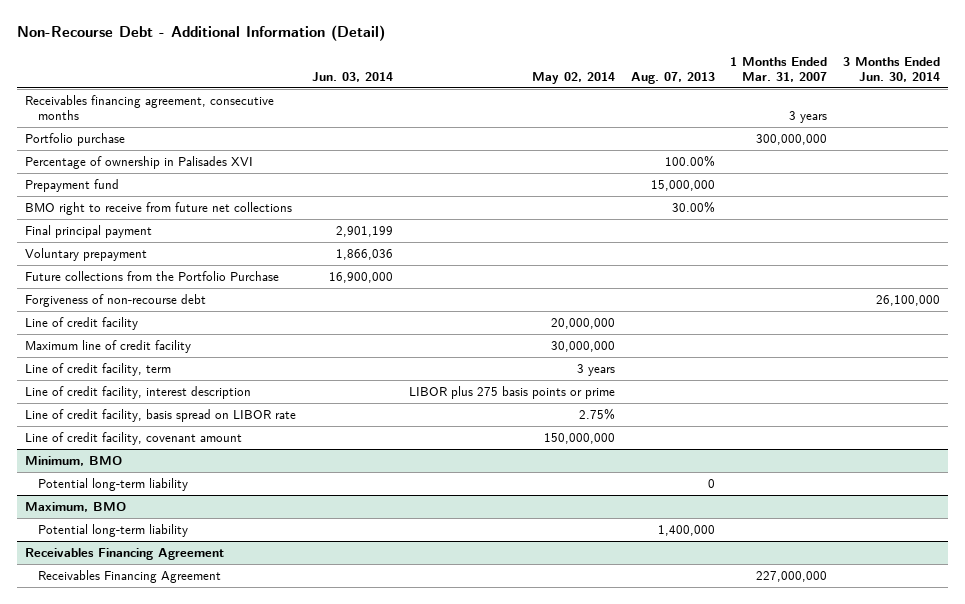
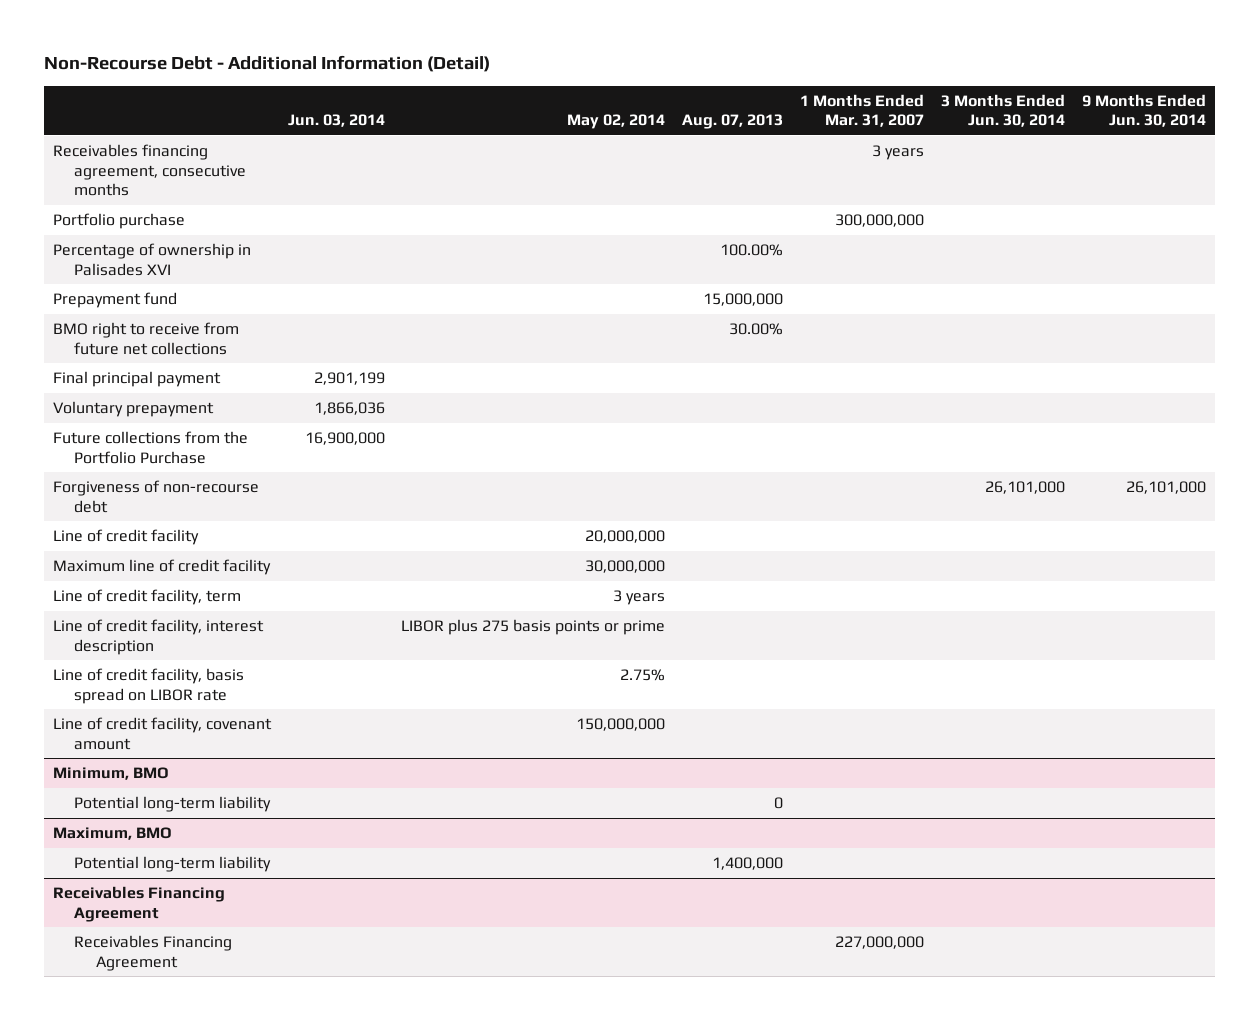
none -> [1082,93,1207,128] 9 Months Ended Jun. 30, 2014
[876,295,941,307] 26,100,000 -> [985,481,1066,495] 26,101,000

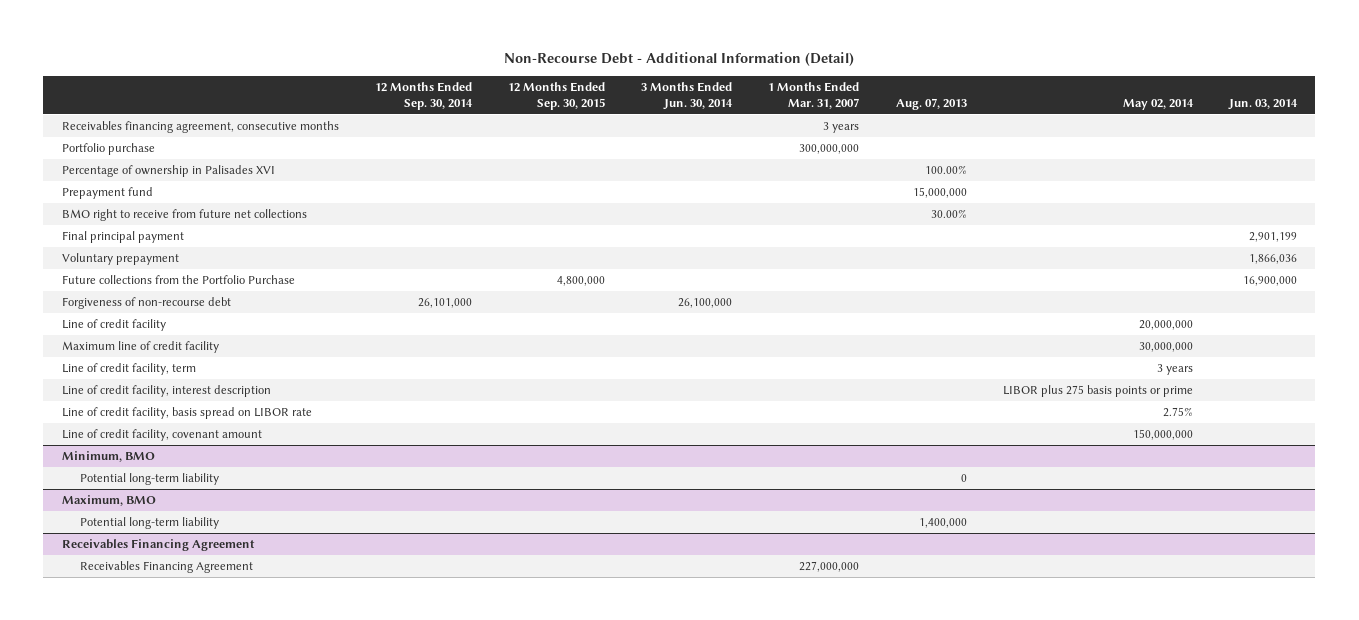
[1082,93,1207,128] 9 Months Ended Jun. 30, 2014 -> none
none -> [374,81,473,110] 12 Months Ended Sep. 30, 2014
none -> [507,81,605,110] 12 Months Ended Sep. 30, 2015
[985,481,1066,495] 26,101,000 -> [678,297,733,308] 26,100,000

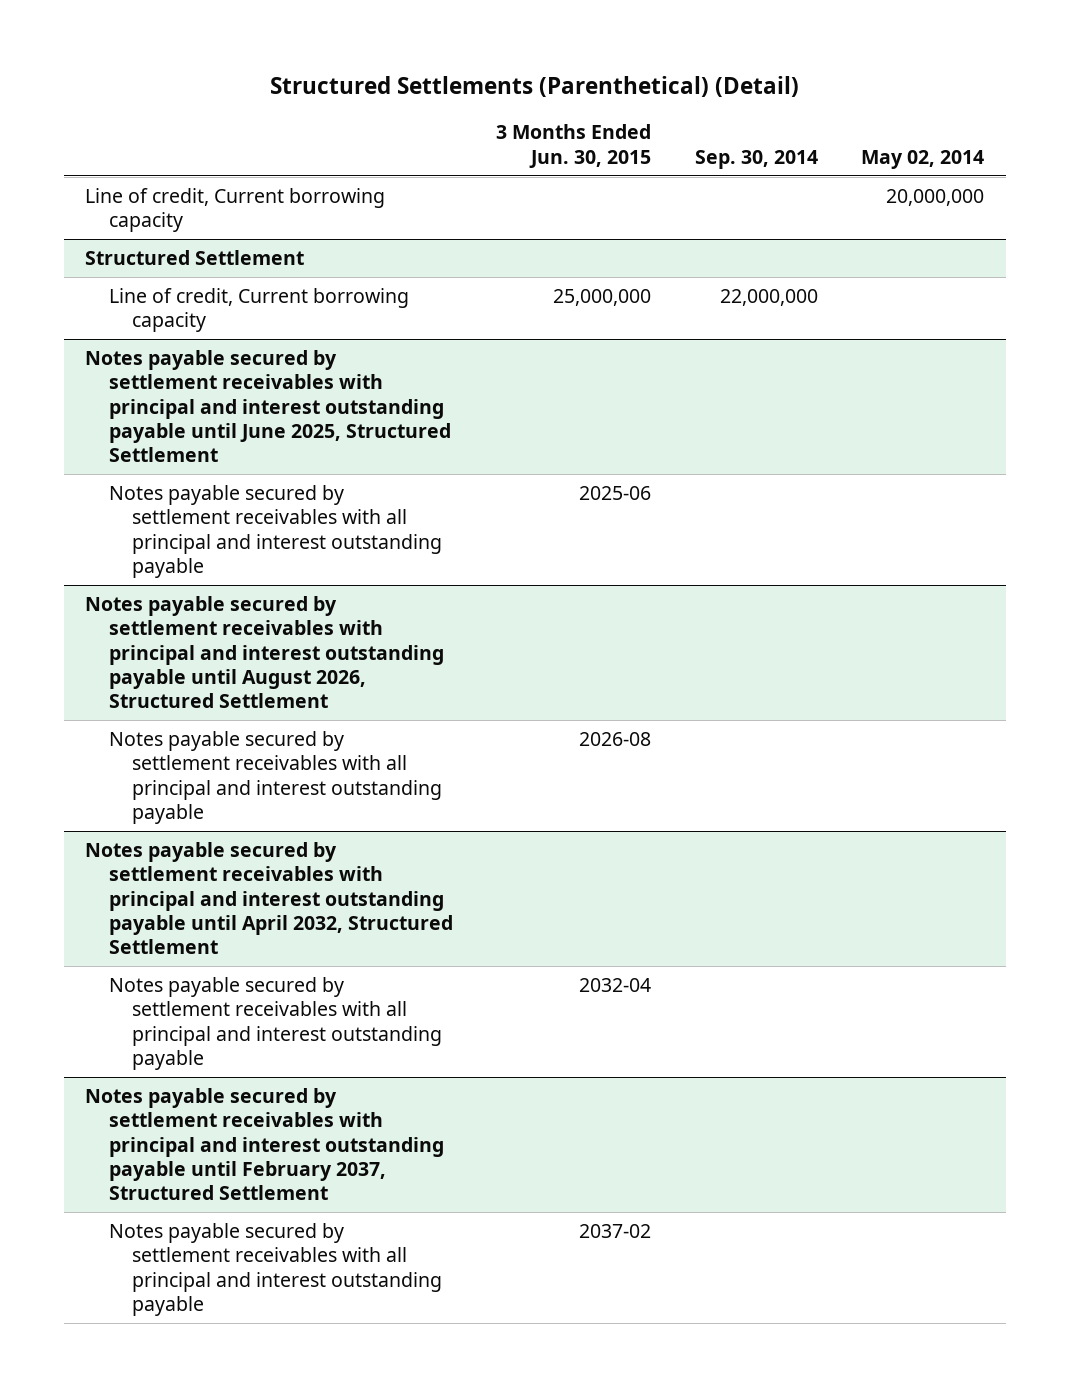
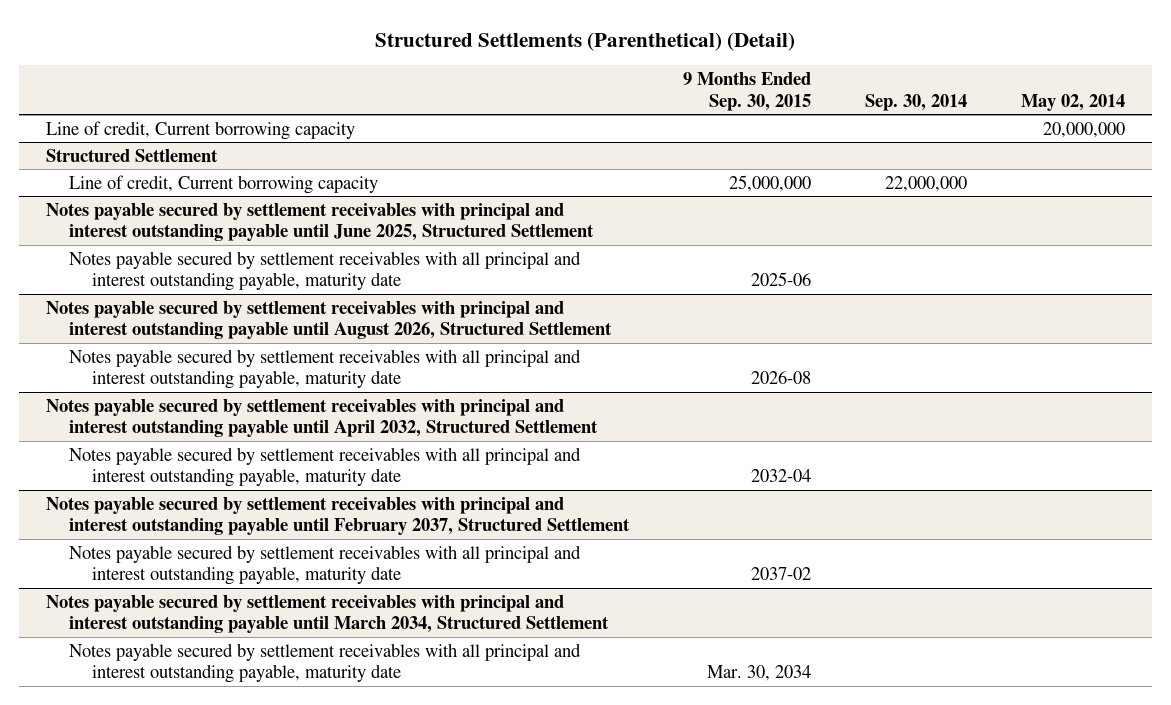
[496,124,652,168] 3 Months Ended Jun. 30, 2015 -> none
none -> [682,72,811,111] 9 Months Ended Sep. 30, 2015
[108,485,442,578] Notes payable secured by settlement receivables with all principal and interest outstanding payable -> [68,250,581,292] Notes payable secured by settlement receivables with all principal and interest outstanding payable, maturity date
[108,731,442,824] Notes payable secured by settlement receivables with all principal and interest outstanding payable -> [68,348,581,390] Notes payable secured by settlement receivables with all principal and interest outstanding payable, maturity date
[108,977,442,1070] Notes payable secured by settlement receivables with all principal and interest outstanding payable -> [68,446,581,488] Notes payable secured by settlement receivables with all principal and interest outstanding payable, maturity date
[108,1223,442,1316] Notes payable secured by settlement receivables with all principal and interest outstanding payable -> [68,544,581,586] Notes payable secured by settlement receivables with all principal and interest outstanding payable, maturity date
none -> [45,594,609,634] Notes payable secured by settlement receivables with principal and interest outstanding payable until March 2034, Structured Settlement
none -> [68,642,581,684] Notes payable secured by settlement receivables with all principal and interest outstanding payable, maturity date

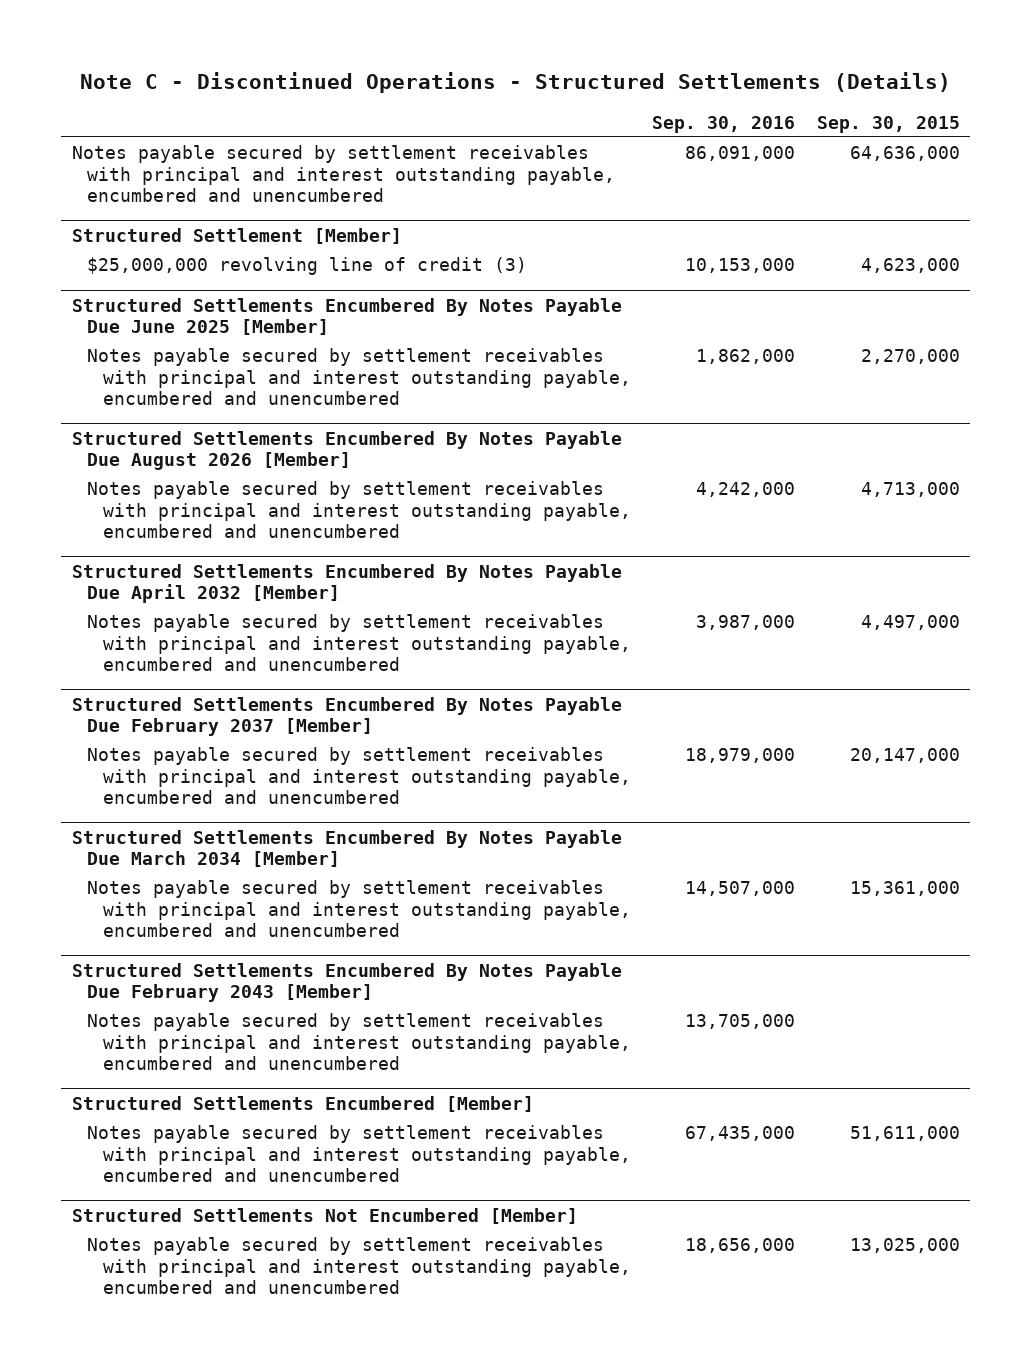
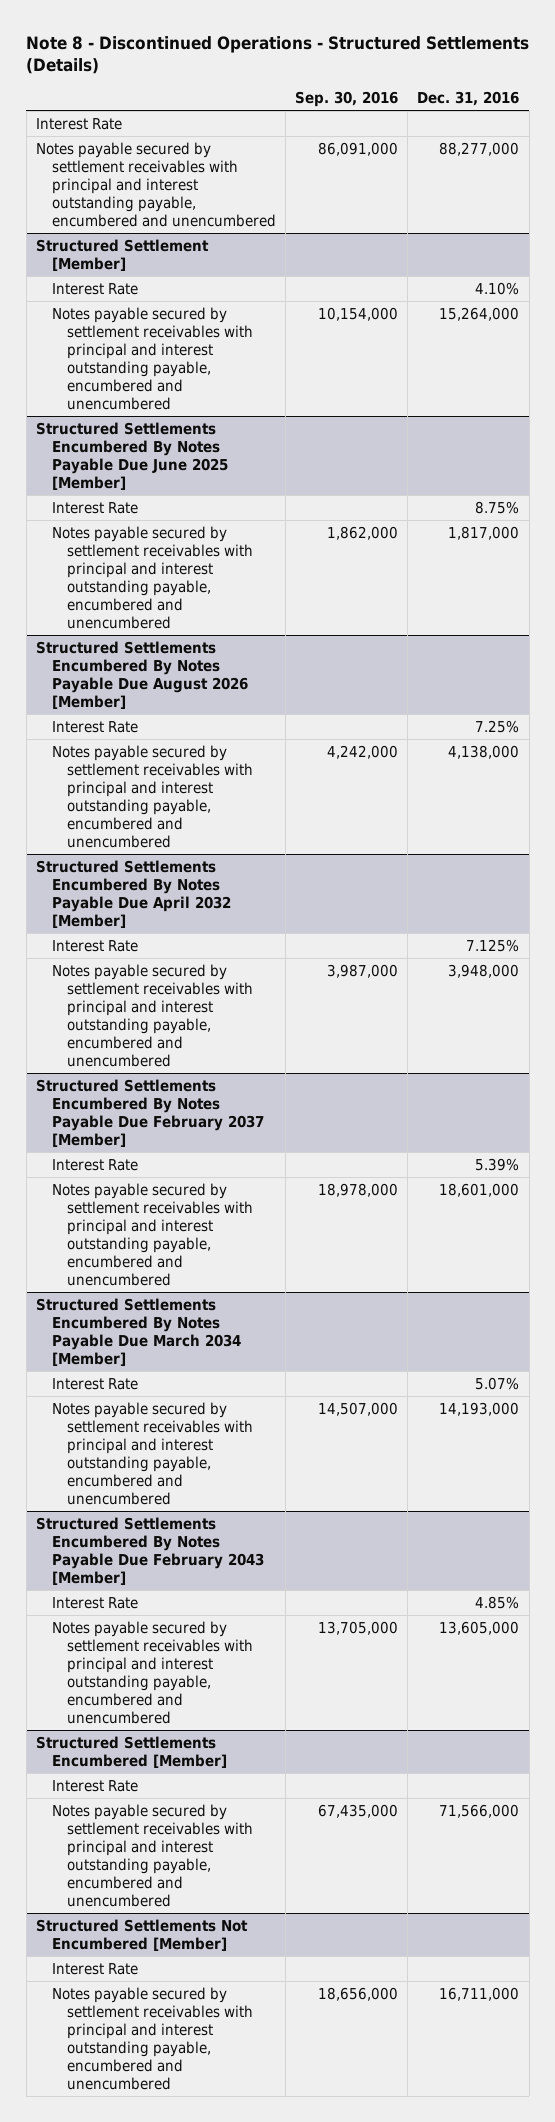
[79,72,951,94] Note C - Discontinued Operations - Structured Settlements (Details) -> [26,35,530,74] Note 8 - Discontinued Operations - Structured Settlements (Details)
[816,115,960,133] Sep. 30, 2015 -> none
none -> [417,90,520,106] Dec. 31, 2016
none -> [35,117,122,130] Interest Rate
[87,257,528,276] $25,000,000 revolving line of credit (3) -> none
none -> [51,282,138,295] Interest Rate
none -> [51,306,254,411] Notes payable secured by settlement receivables with principal and interest outstanding payable, encumbered and unencumbered
none -> [51,501,138,514] Interest Rate
none -> [51,720,138,733] Interest Rate
none -> [51,939,138,952] Interest Rate
none -> [51,1158,138,1171] Interest Rate
[685,748,796,764] 18,979,000 -> [318,1182,399,1197] 18,978,000
none -> [51,1377,138,1390] Interest Rate
none -> [51,1596,138,1609] Interest Rate
none -> [51,1779,138,1792] Interest Rate
none -> [51,1962,138,1975] Interest Rate

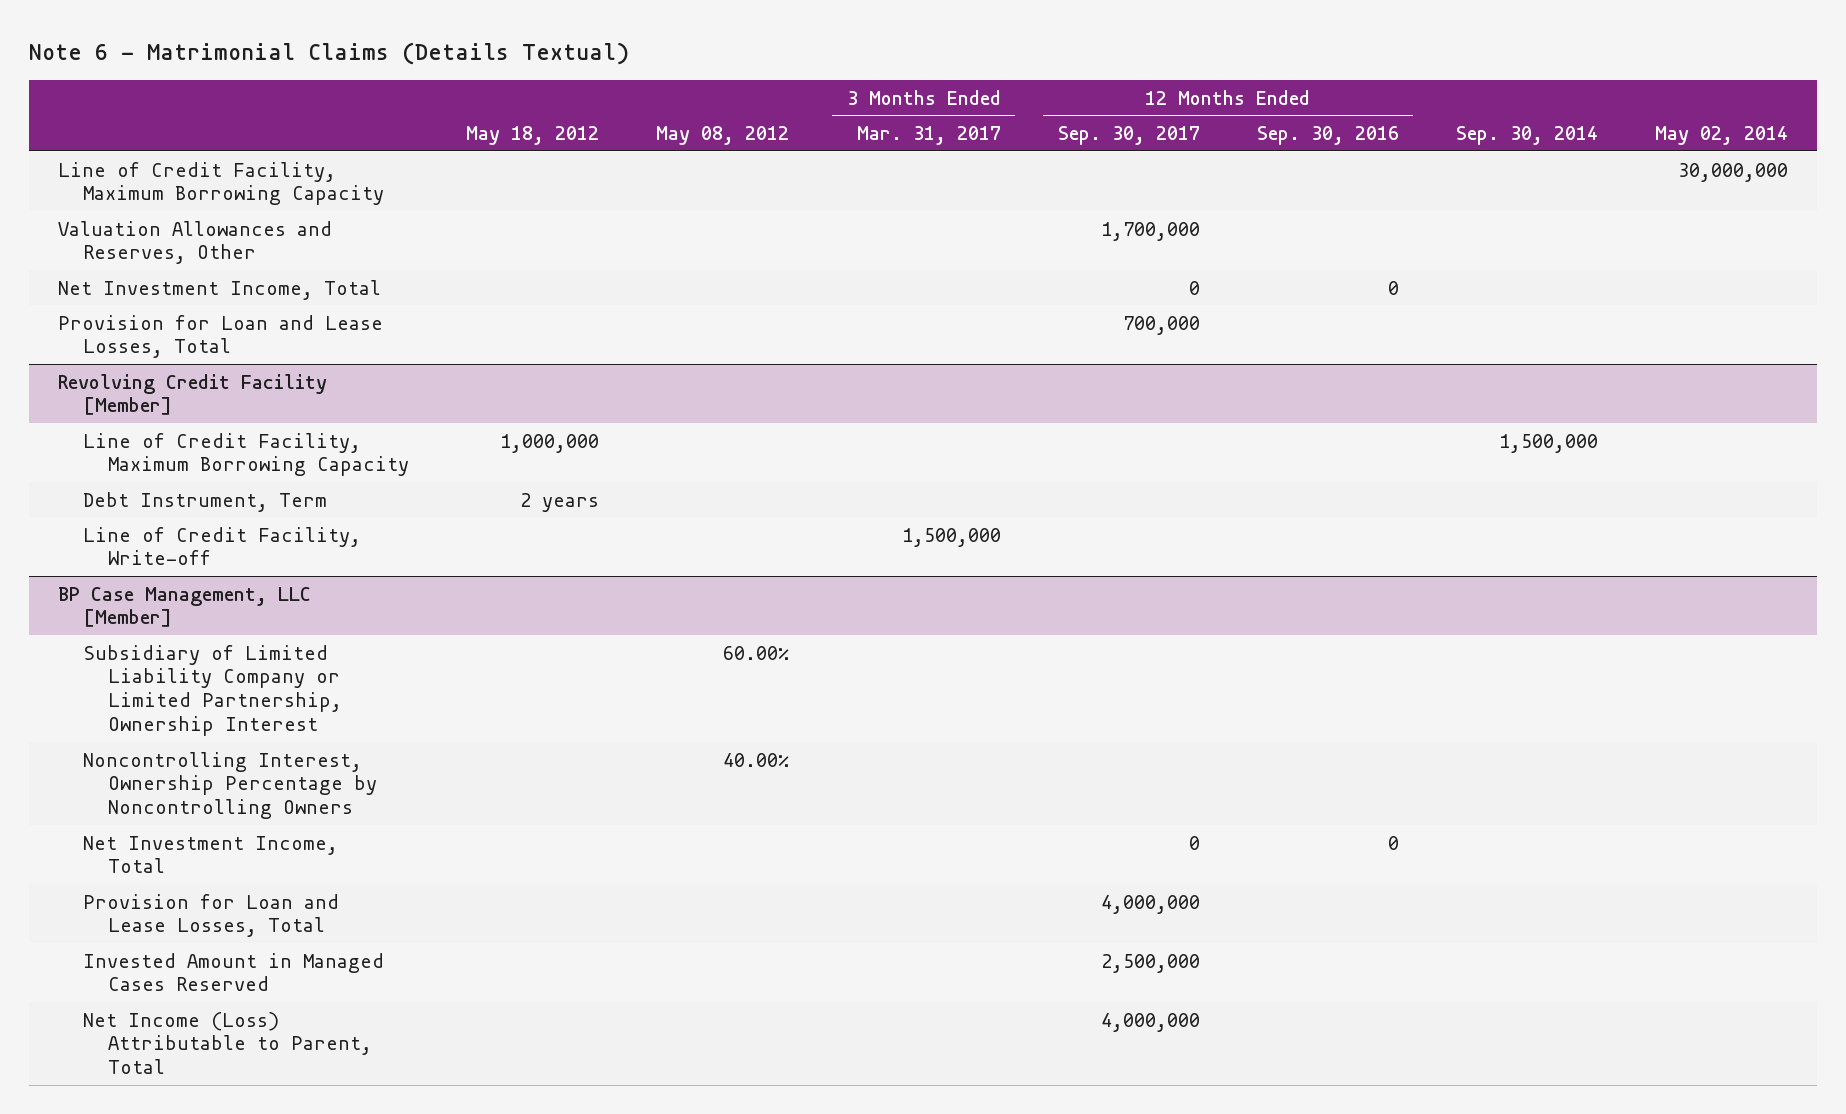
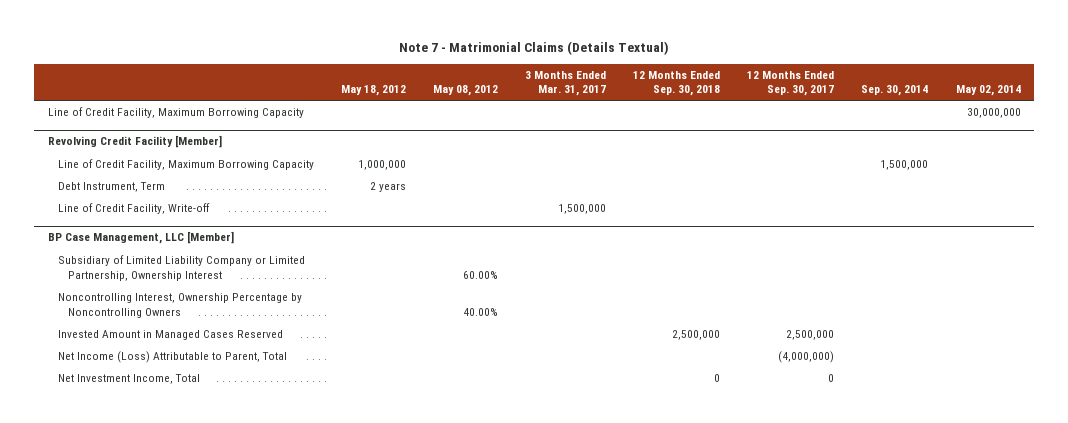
[29,42,630,66] Note 6 - Matrimonial Claims (Details Textual) -> [399,41,670,56] Note 7 - Matrimonial Claims (Details Textual)
[1256,126,1399,146] Sep. 30, 2016 -> none
none -> [633,70,721,97] 12 Months Ended Sep. 30, 2018
[57,220,332,265] Valuation Allowances and Reserves, Other -> none
[57,279,381,300] Net Investment Income, Total -> none
[57,314,383,359] Provision for Loan and Lease Losses, Total -> none
[82,893,339,938] Provision for Loan and Lease Losses, Total -> none
[1100,1012,1200,1032] 4,000,000 -> [778,351,835,364] (4,000,000)
[82,835,338,874] Net Investment Income, Total -> [57,374,200,385] Net Investment Income, Total

